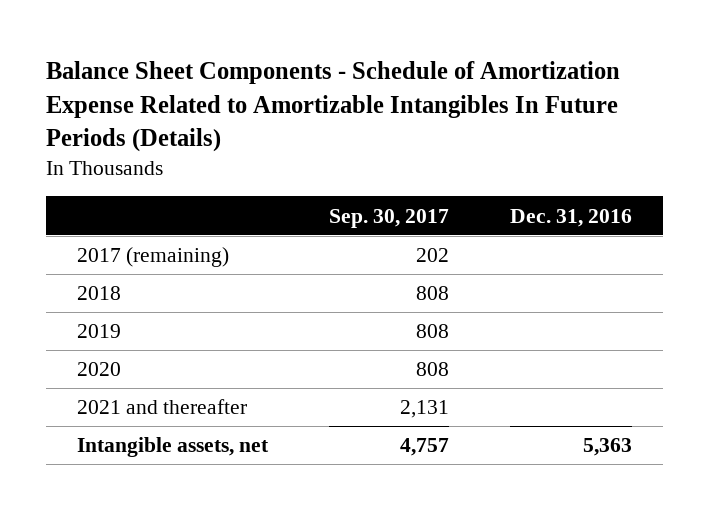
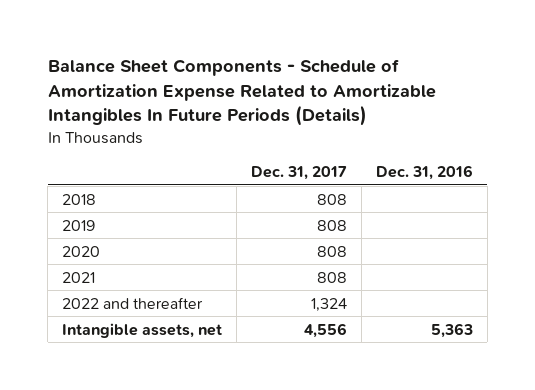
[328,208,449,228] Sep. 30, 2017 -> none
none -> [250,165,347,180] Dec. 31, 2017
[76,247,229,268] 2017 (remaining) -> none
none -> [61,271,95,283] 2021
[76,399,247,415] 2021 and thereafter -> [61,296,203,309] 2022 and thereafter

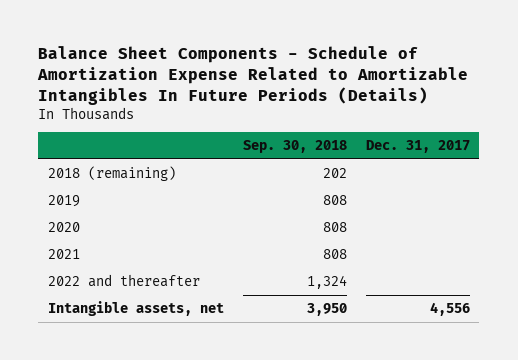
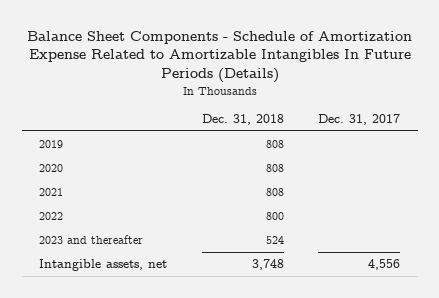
[242,140,347,154] Sep. 30, 2018 -> none
none -> [201,114,284,126] Dec. 31, 2018
[47,166,176,182] 2018 (remaining) -> none
none -> [38,212,63,221] 2022
[47,274,200,288] 2022 and thereafter -> [38,235,143,245] 2023 and thereafter

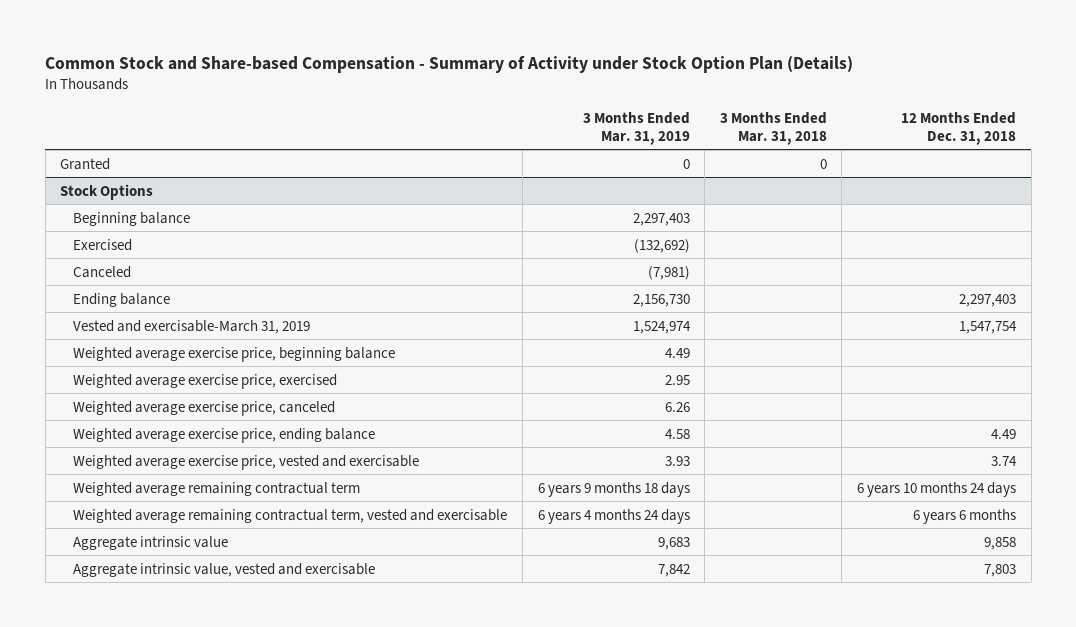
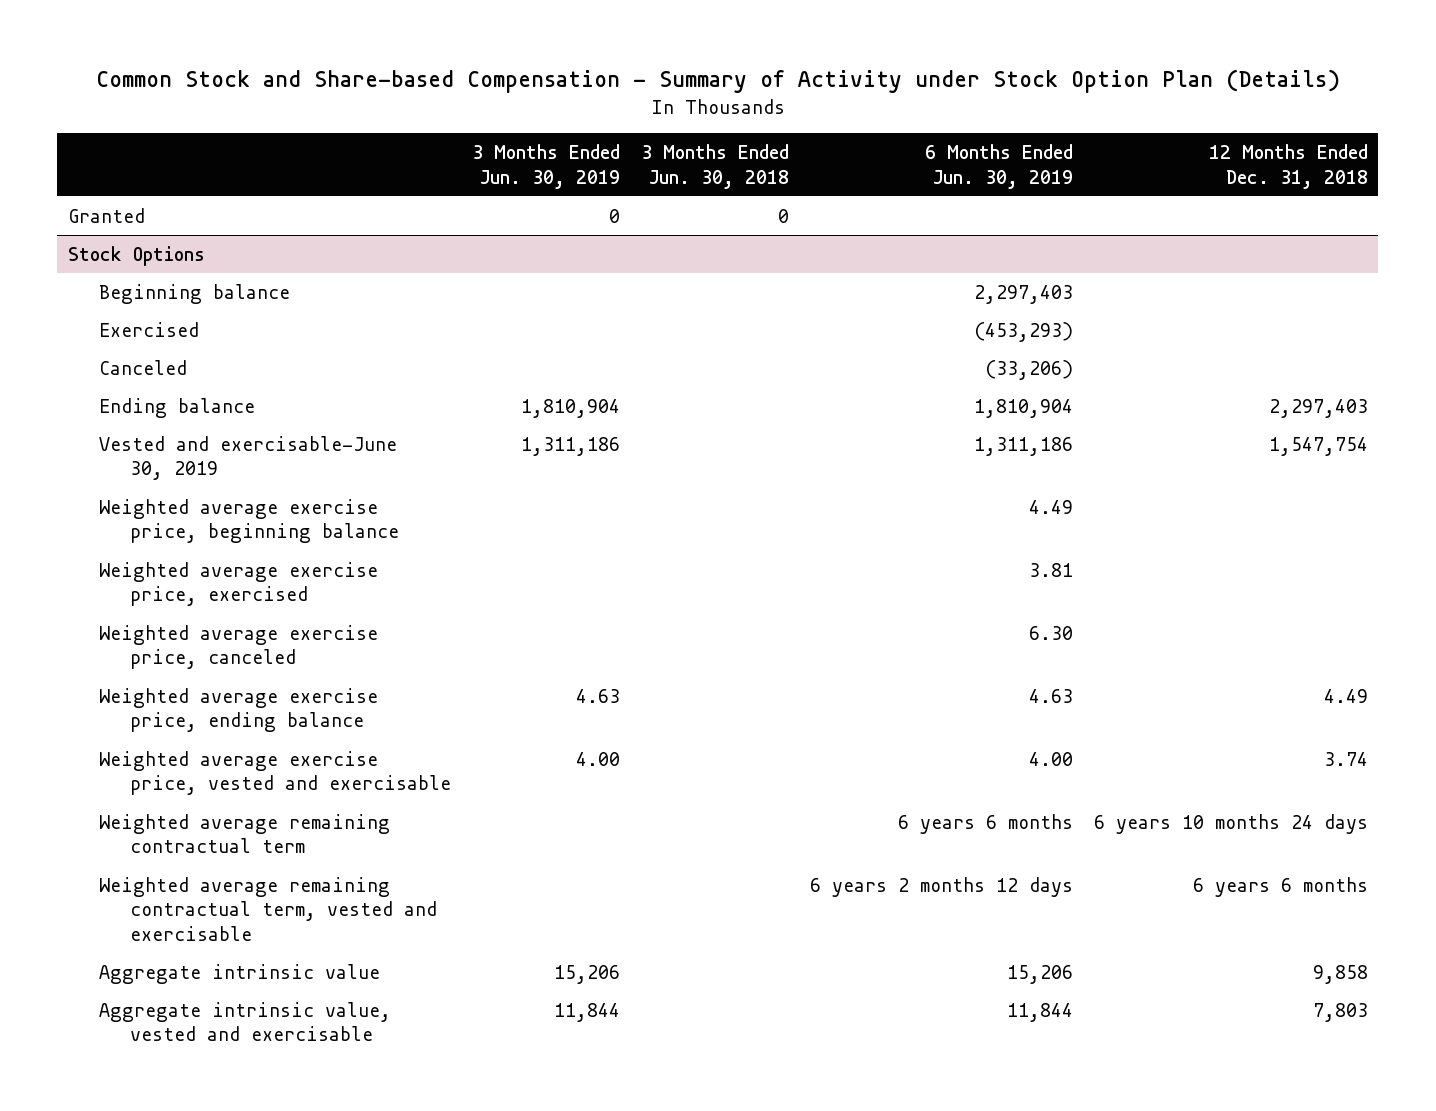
[582,112,690,145] 3 Months Ended Mar. 31, 2019 -> none
[719,112,827,145] 3 Months Ended Mar. 31, 2018 -> none
none -> [471,143,620,189] 3 Months Ended Jun. 30, 2019
none -> [640,143,789,189] 3 Months Ended Jun. 30, 2018
none -> [924,143,1073,189] 6 Months Ended Jun. 30, 2019
[73,319,311,334] Vested and exercisable-March 31, 2019 -> [98,435,397,481] Vested and exercisable-June 30, 2019

